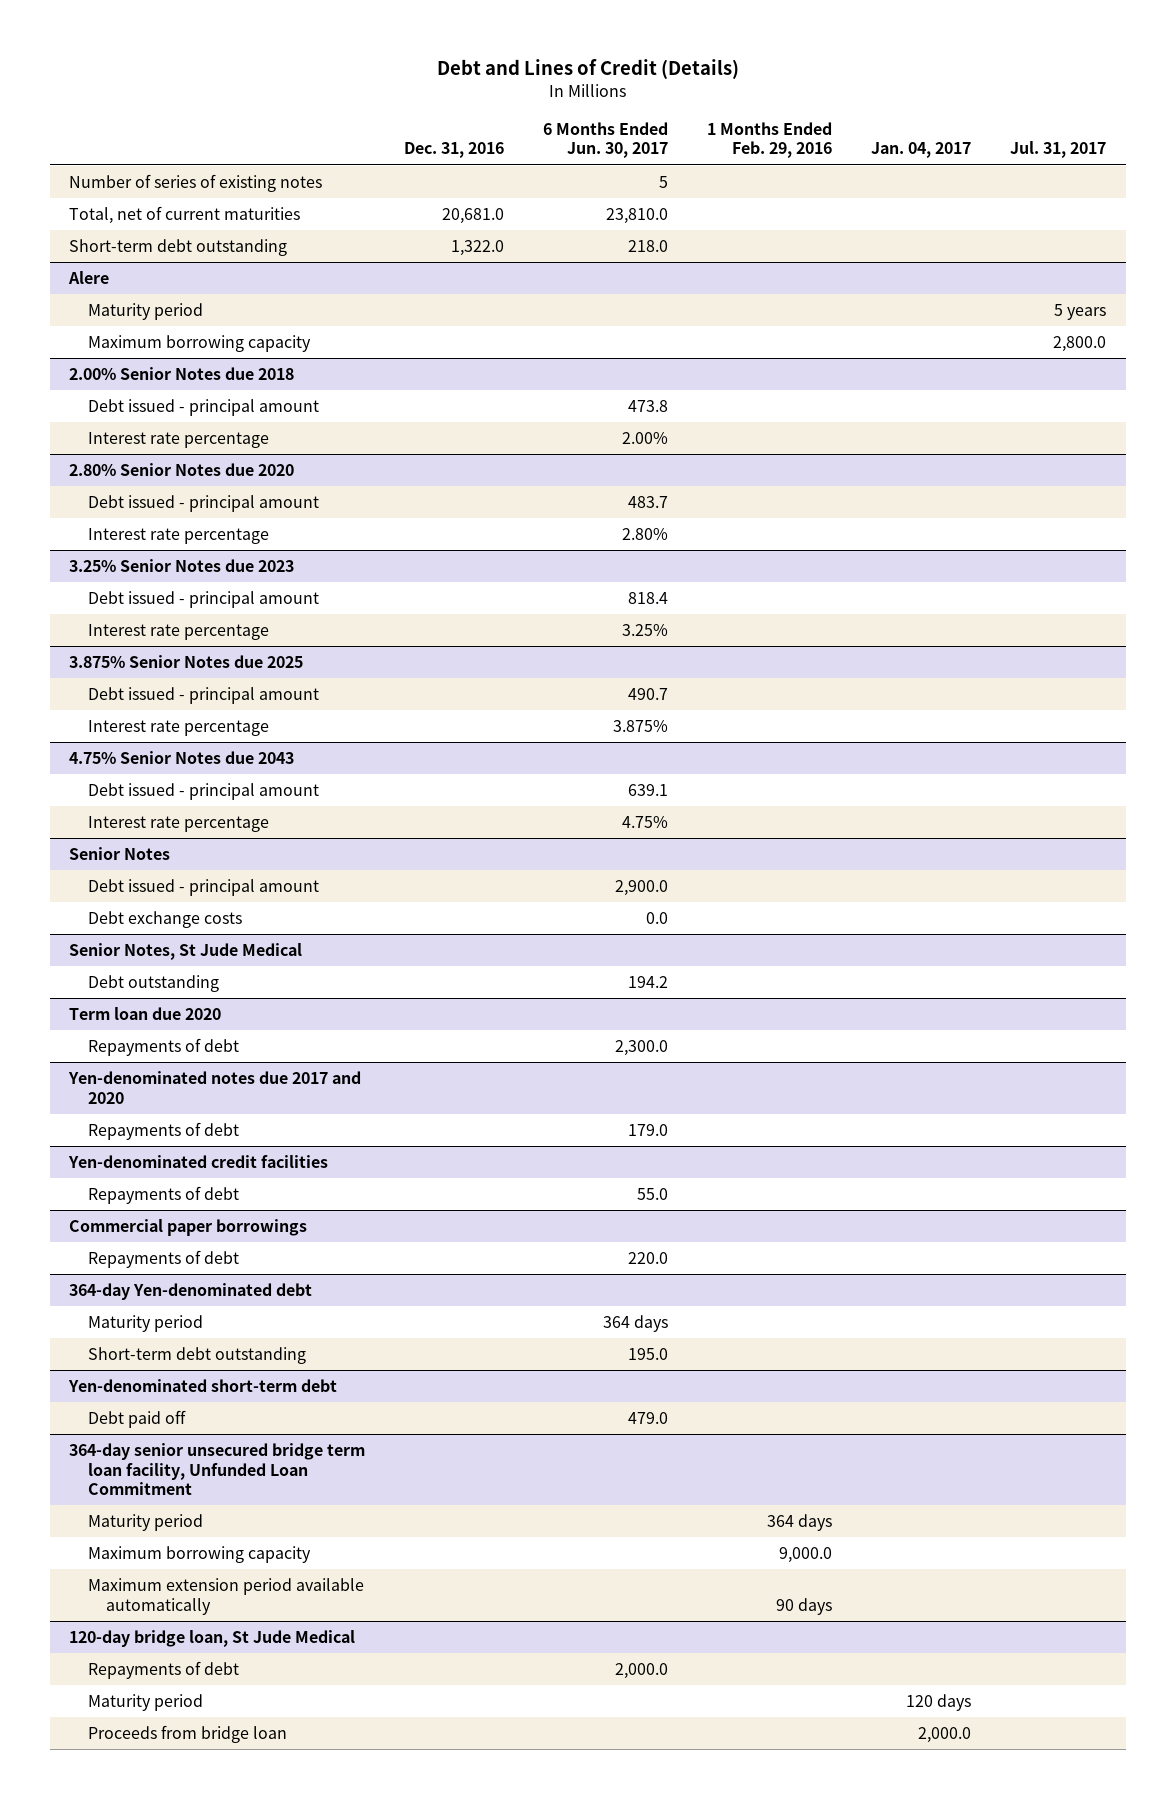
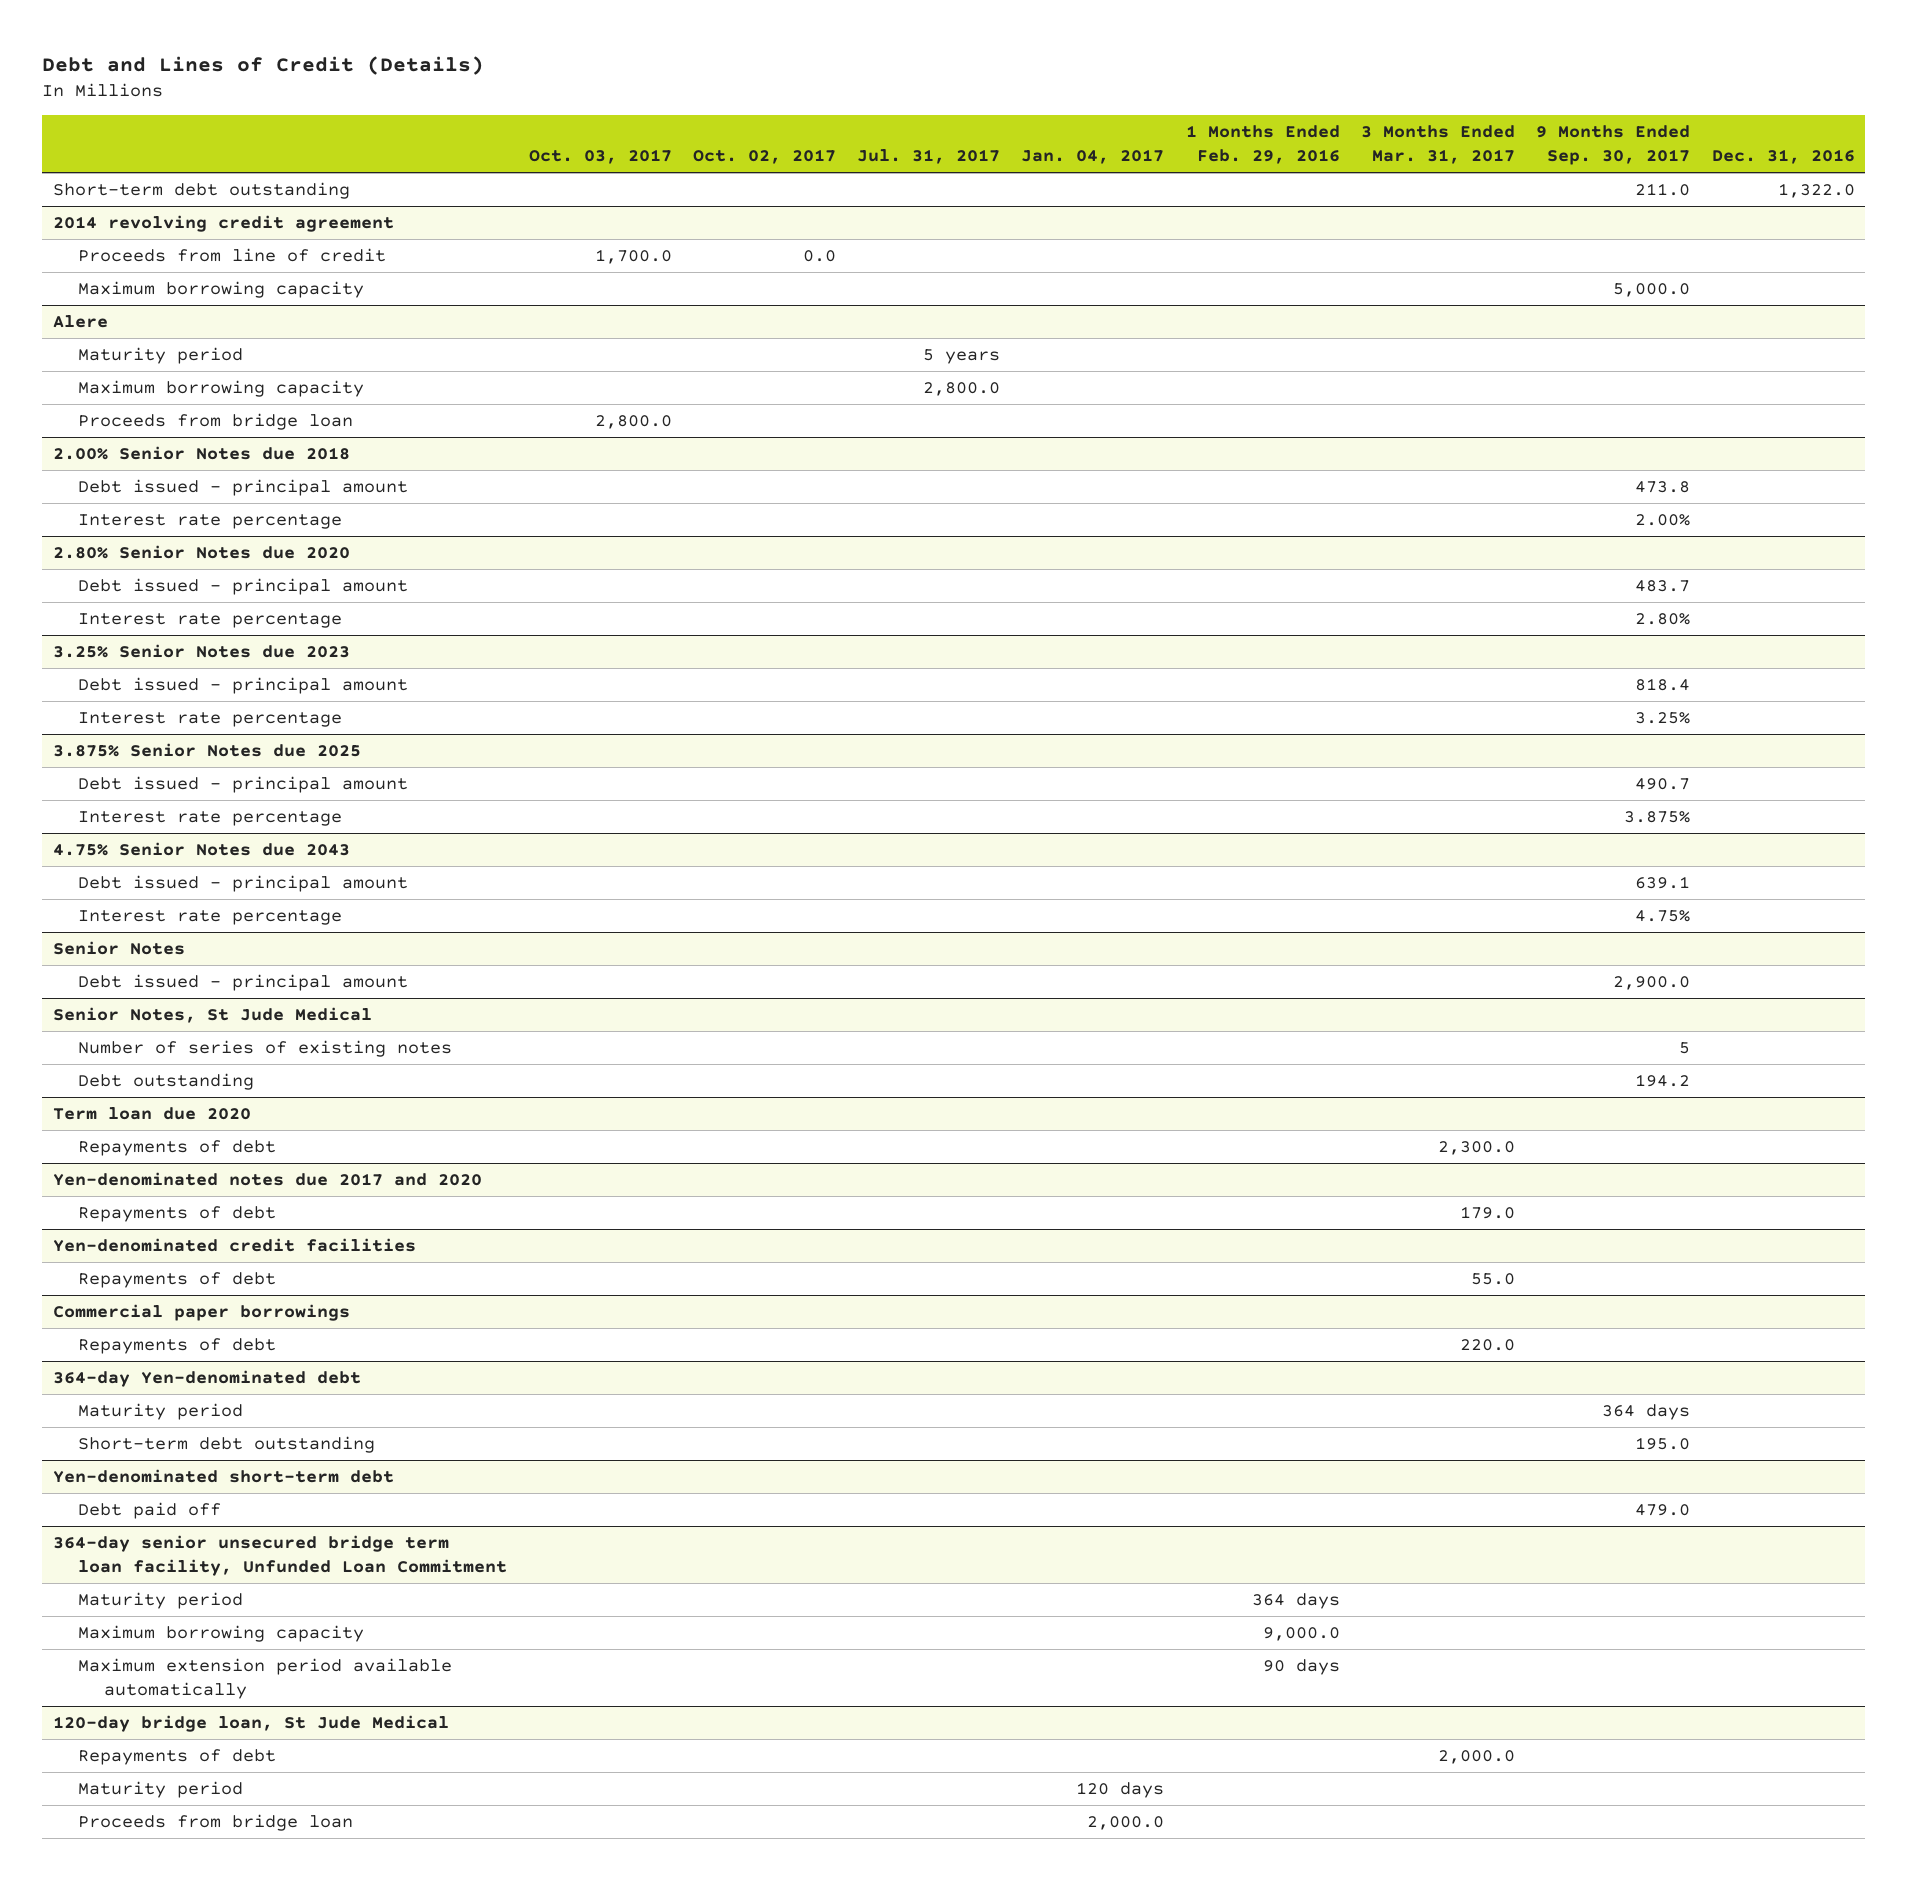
[543,121,669,159] 6 Months Ended Jun. 30, 2017 -> none
none -> [528,148,672,164] Oct. 03, 2017
none -> [692,148,836,164] Oct. 02, 2017
none -> [1361,124,1516,164] 3 Months Ended Mar. 31, 2017
none -> [1536,124,1691,165] 9 Months Ended Sep. 30, 2017
[69,174,323,193] Number of series of existing notes -> none
[69,206,301,225] Total, net of current maturities -> none
none -> [52,215,394,233] 2014 revolving credit agreement
none -> [78,248,387,263] Proceeds from line of credit
none -> [78,281,365,299] Maximum borrowing capacity
none -> [78,413,354,431] Proceeds from bridge loan
[87,911,242,929] Debt exchange costs -> none
none -> [78,1040,453,1058] Number of series of existing notes

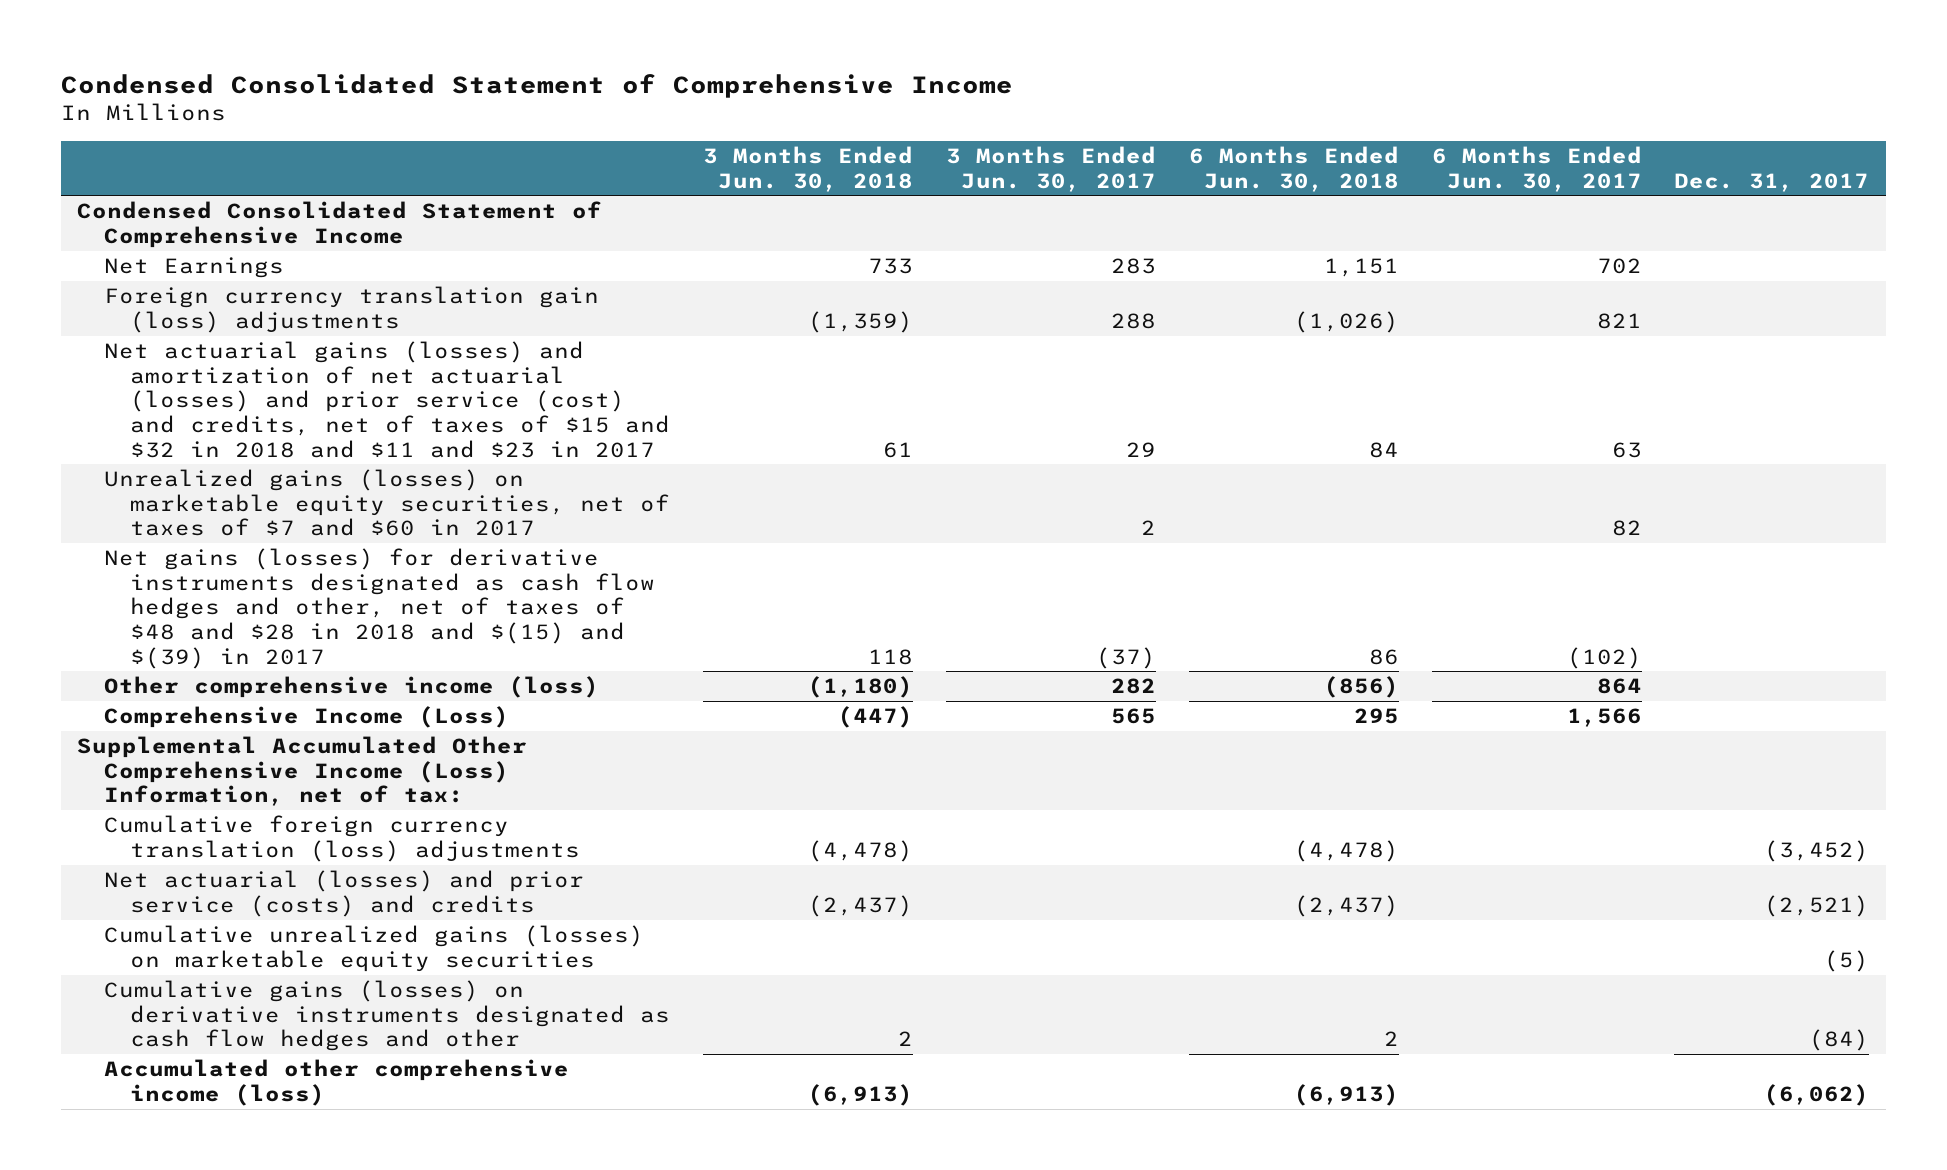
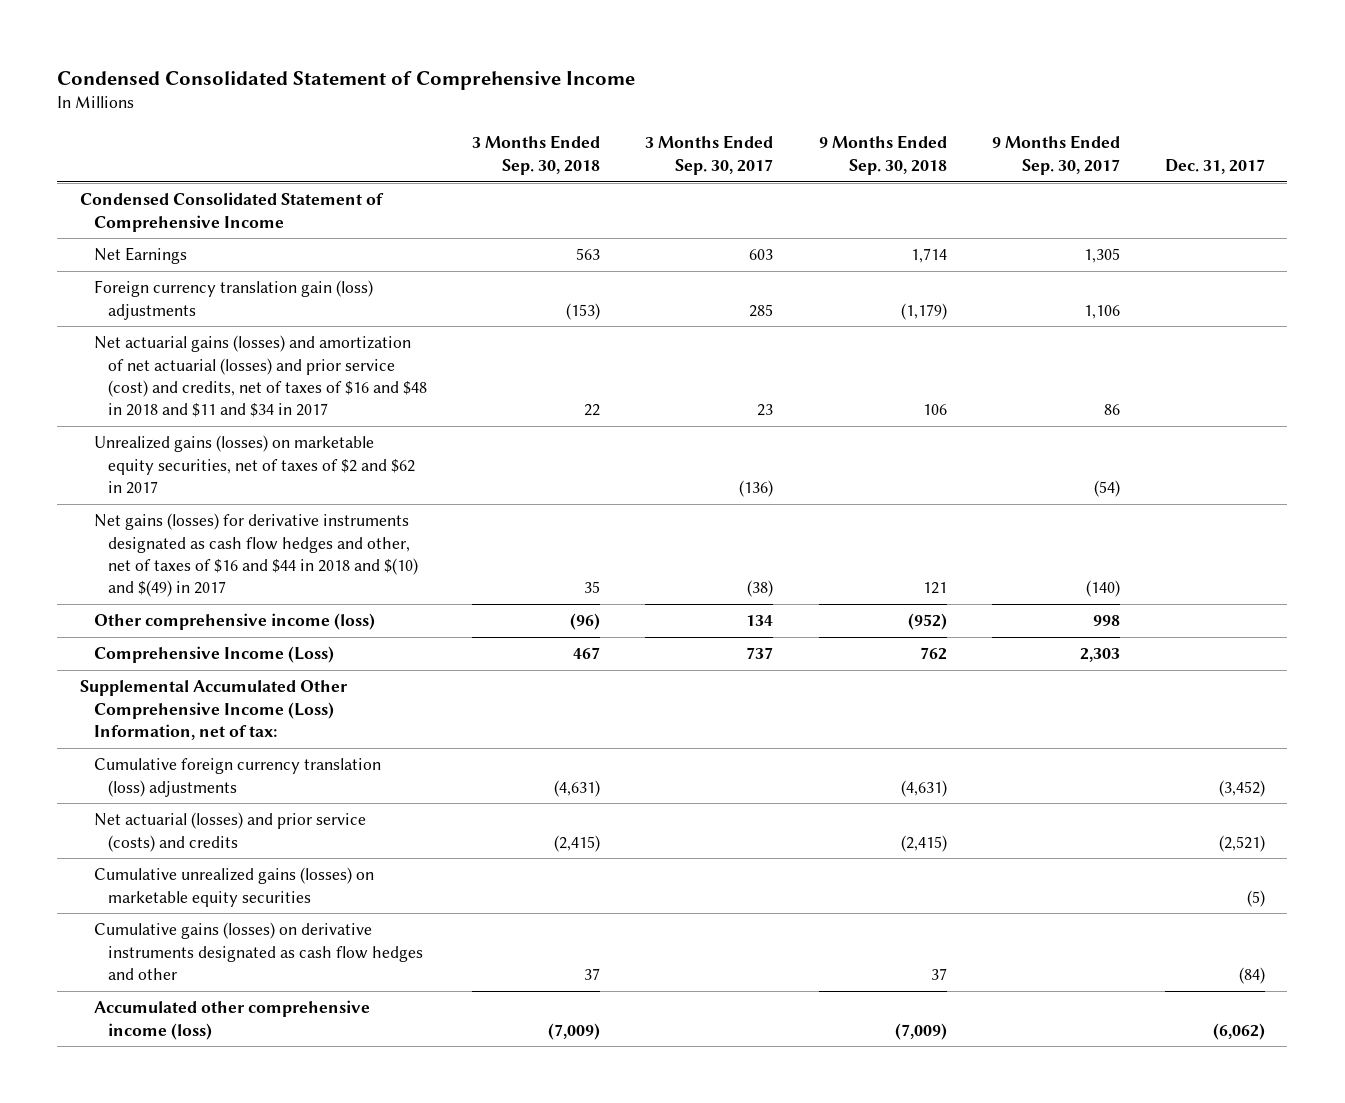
[703,146,914,192] 3 Months Ended Jun. 30, 2018 -> none
[945,146,1156,192] 3 Months Ended Jun. 30, 2017 -> none
[1188,146,1399,192] 6 Months Ended Jun. 30, 2018 -> none
[1431,146,1642,192] 6 Months Ended Jun. 30, 2017 -> none
none -> [472,135,601,175] 3 Months Ended Sep. 30, 2018
none -> [645,135,774,175] 3 Months Ended Sep. 30, 2017
none -> [818,135,947,175] 9 Months Ended Sep. 30, 2018
none -> [991,135,1120,175] 9 Months Ended Sep. 30, 2017
[103,341,671,458] Net actuarial gains (losses) and amortization of net actuarial (losses) and prior service (cost) and credits, net of taxes of $15 and $32 in 2018 and $11 and $23 in 2017 -> [94,335,428,417] Net actuarial gains (losses) and amortization of net actuarial (losses) and prior service (cost) and credits, net of taxes of $16 and $48 in 2018 and $11 and $34 in 2017
[103,469,671,537] Unrealized gains (losses) on marketable equity securities, net of taxes of $7 and $60 in 2017 -> [94,435,416,494] Unrealized gains (losses) on marketable equity securities, net of taxes of $2 and $62 in 2017
[103,548,656,669] Net gains (losses) for derivative instruments designated as cash flow hedges and other, net of taxes of $48 and $28 in 2018 and $(15) and $(39) in 2017 -> [94,513,419,597] Net gains (losses) for derivative instruments designated as cash flow hedges and other, net of taxes of $16 and $44 in 2018 and $(10) and $(49) in 2017

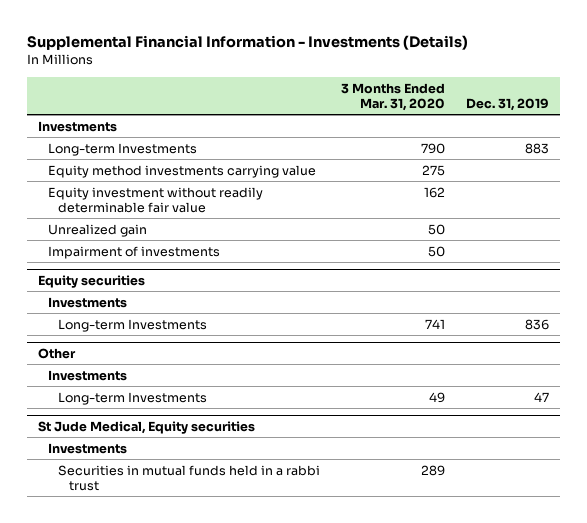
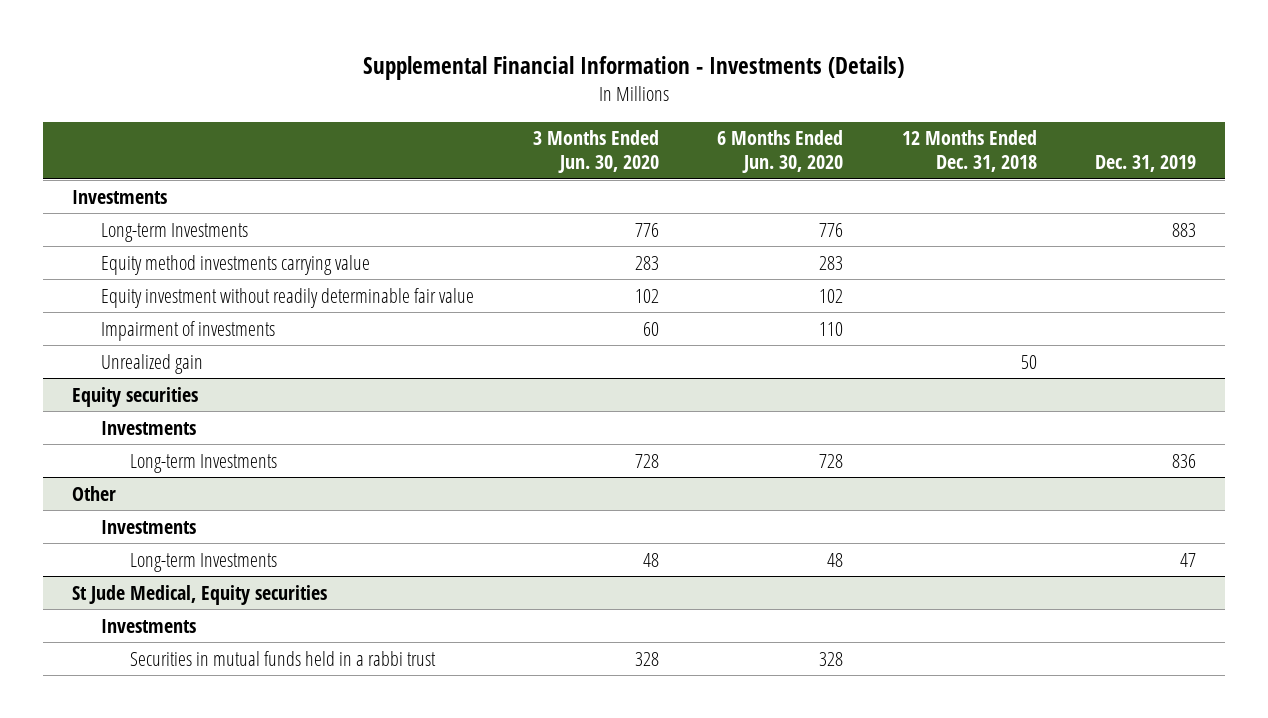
[341,82,446,111] 3 Months Ended Mar. 31, 2020 -> none
none -> [532,130,659,174] 3 Months Ended Jun. 30, 2020
none -> [717,130,844,174] 6 Months Ended Jun. 30, 2020
none -> [901,130,1037,173] 12 Months Ended Dec. 31, 2018
[48,223,148,237] Unrealized gain -> [101,353,204,374] Unrealized gain

